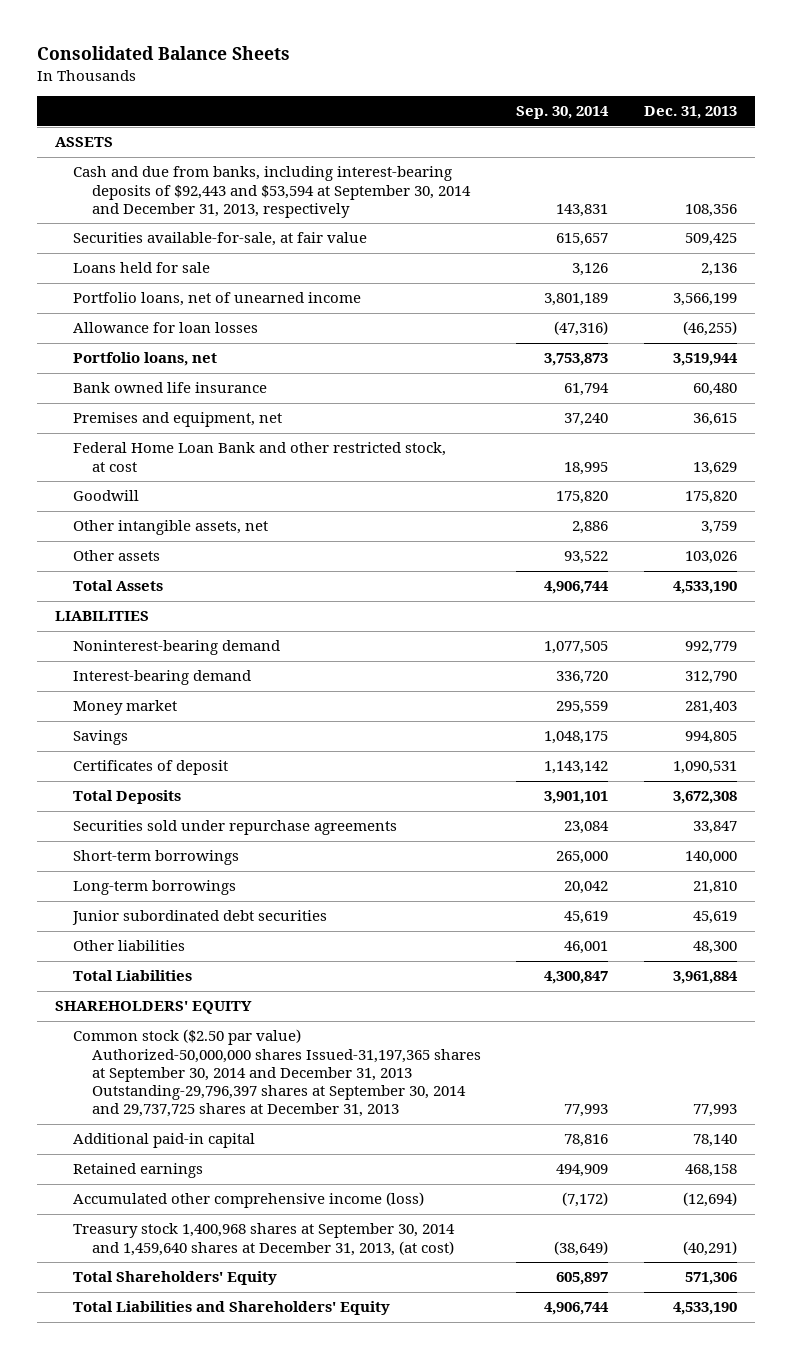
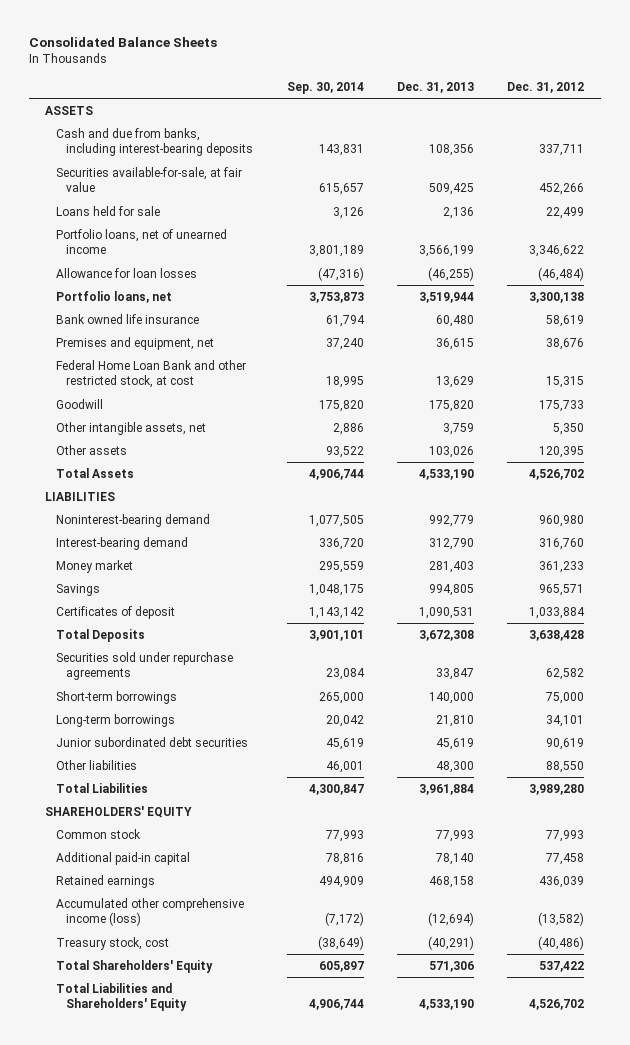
none -> [507,81,585,93] Dec. 31, 2012
[73,166,471,218] Cash and due from banks, including interest-bearing deposits of $92,443 and $53,594 at September 30, 2014 and December 31, 2013, respectively -> [55,127,254,157] Cash and due from banks, including interest-bearing deposits
[73,1029,481,1118] Common stock ($2.50 par value) Authorized-50,000,000 shares Issued-31,197,365 shares at September 30, 2014 and December 31, 2013 Outstanding-29,796,397 shares at September 30, 2014 and 29,737,725 shares at December 31, 2013 -> [55,828,141,839] Common stock
[73,1223,456,1256] Treasury stock 1,400,968 shares at September 30, 2014 and 1,459,640 shares at December 31, 2013, (at cost) -> [55,936,169,950] Treasury stock, cost

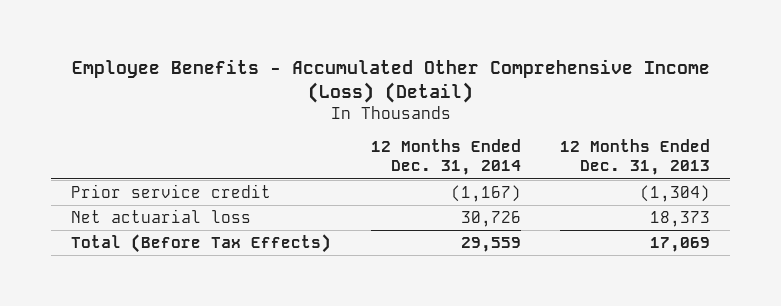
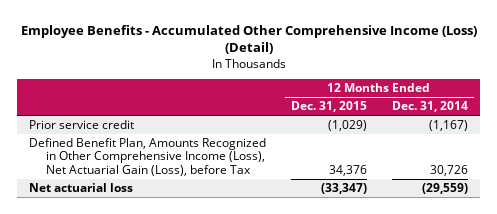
[560,139,711,176] 12 Months Ended Dec. 31, 2013 -> none
none -> [291,101,368,113] Dec. 31, 2015
[70,234,331,254] Total (Before Tax Effects) -> none
none -> [29,138,267,176] Defined Benefit Plan, Amounts Recognized in Other Comprehensive Income (Loss), Net Actuarial Gain (Loss), before Tax
[460,211,521,228] 30,726 -> [421,183,468,195] (29,559)

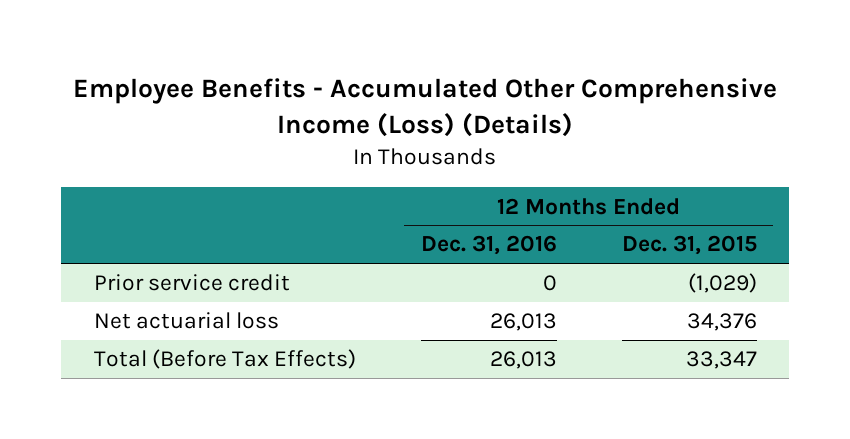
[20,24,477,55] Employee Benefits - Accumulated Other Comprehensive Income (Loss) (Detail) -> [73,78,778,138] Employee Benefits - Accumulated Other Comprehensive Income (Loss) (Details)
[391,101,468,113] Dec. 31, 2014 -> none
none -> [420,235,557,256] Dec. 31, 2016
[29,183,134,193] Net actuarial loss -> none
[29,138,267,176] Defined Benefit Plan, Amounts Recognized in Other Comprehensive Income (Loss), Net Actuarial Gain (Loss), before Tax -> [93,312,279,330] Net actuarial loss
none -> [93,349,356,370] Total (Before Tax Effects)

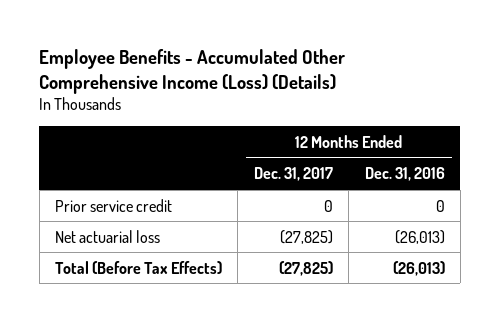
[621,235,757,256] Dec. 31, 2015 -> none
none -> [253,167,333,182] Dec. 31, 2017
[489,313,557,332] 26,013 -> [394,229,445,244] (26,013)
[489,351,557,370] 26,013 -> [392,260,445,276] (26,013)

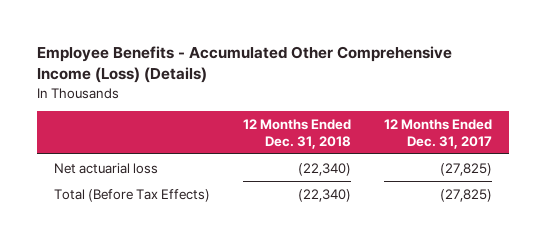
[364,167,445,182] Dec. 31, 2016 -> none
none -> [242,119,351,149] 12 Months Ended Dec. 31, 2018
[55,198,173,212] Prior service credit -> none

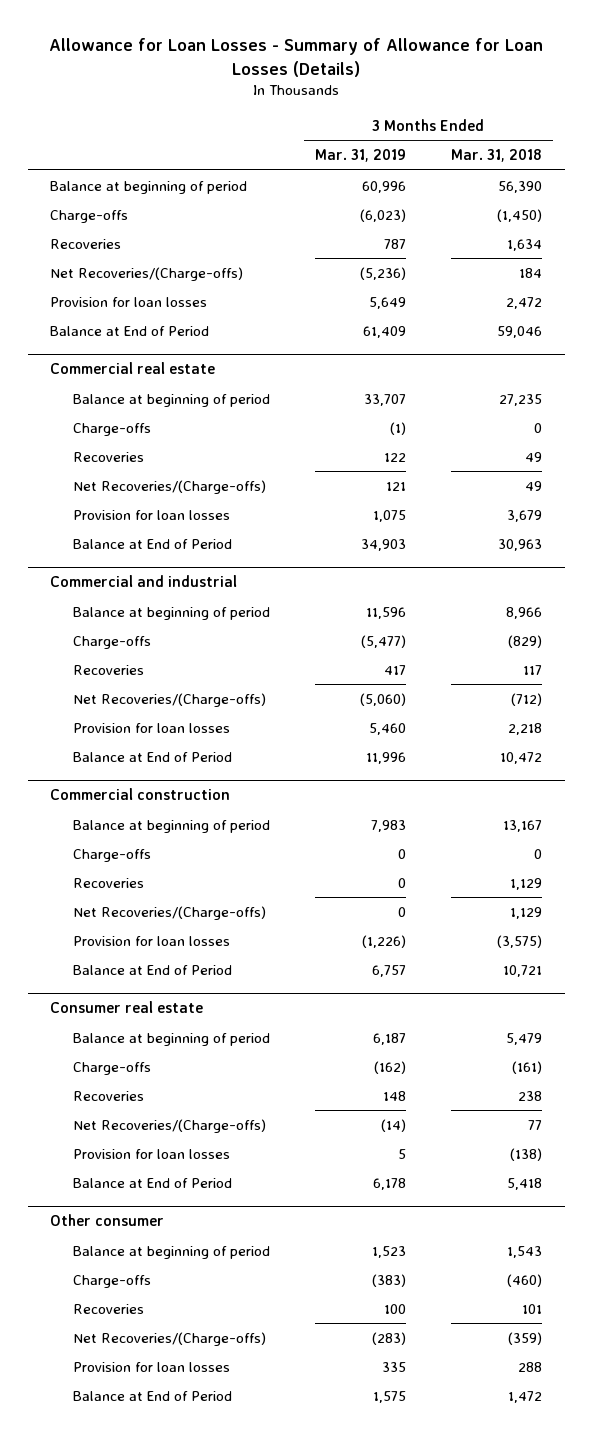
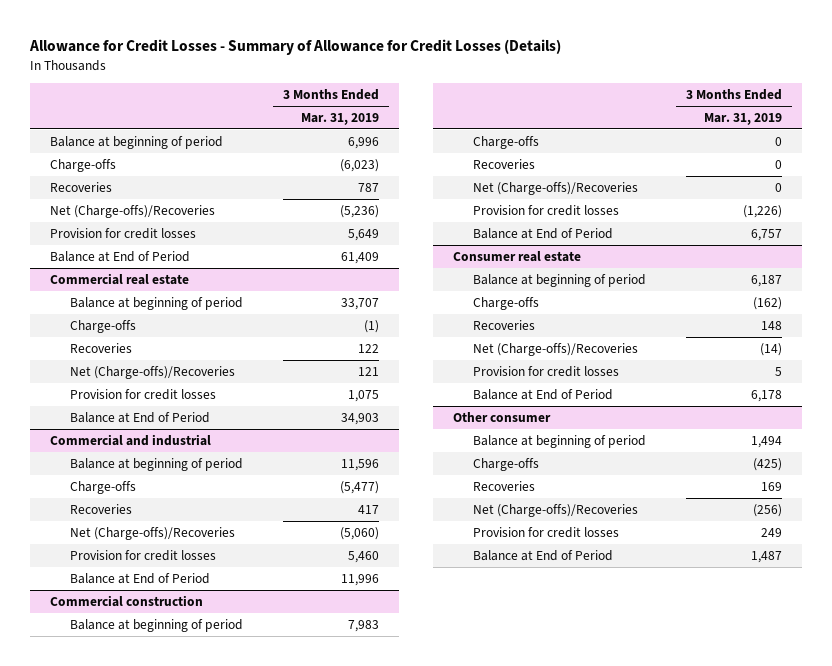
[49,38,544,77] Allowance for Loan Losses - Summary of Allowance for Loan Losses (Details) -> [29,39,562,56] Allowance for Credit Losses - Summary of Allowance for Credit Losses (Details)
[451,149,543,163] Mar. 31, 2018 -> none
[361,180,406,193] 60,996 -> [347,136,379,149] 6,996
[50,266,244,281] Net Recoveries/(Charge-offs) -> [50,204,216,218] Net (Charge-offs)/Recoveries
[50,296,208,307] Provision for loan losses -> [50,227,197,239] Provision for credit losses
[72,479,266,494] Net Recoveries/(Charge-offs) -> [69,365,235,379] Net (Charge-offs)/Recoveries
[72,509,230,520] Provision for loan losses -> [69,388,216,400] Provision for credit losses
[72,692,266,707] Net Recoveries/(Charge-offs) -> [69,526,235,540] Net (Charge-offs)/Recoveries
[72,722,230,733] Provision for loan losses -> [69,549,216,561] Provision for credit losses
[72,905,266,920] Net Recoveries/(Charge-offs) -> [472,181,638,195] Net (Charge-offs)/Recoveries
[72,935,230,946] Provision for loan losses -> [472,204,619,216] Provision for credit losses
[72,1118,266,1133] Net Recoveries/(Charge-offs) -> [472,342,638,356] Net (Charge-offs)/Recoveries
[72,1148,230,1159] Provision for loan losses -> [472,365,619,377] Provision for credit losses
[371,1245,406,1258] 1,523 -> [751,435,783,448] 1,494
[371,1273,406,1287] (383) -> [753,457,783,471] (425)
[383,1303,406,1314] 100 -> [761,481,783,491] 169
[72,1331,266,1346] Net Recoveries/(Charge-offs) -> [472,503,638,517] Net (Charge-offs)/Recoveries
[371,1331,406,1345] (283) -> [753,503,783,517] (256)
[72,1361,230,1372] Provision for loan losses -> [472,526,619,538] Provision for credit losses
[381,1361,406,1372] 335 -> [761,527,783,537] 249
[372,1390,406,1403] 1,575 -> [751,550,783,563] 1,487

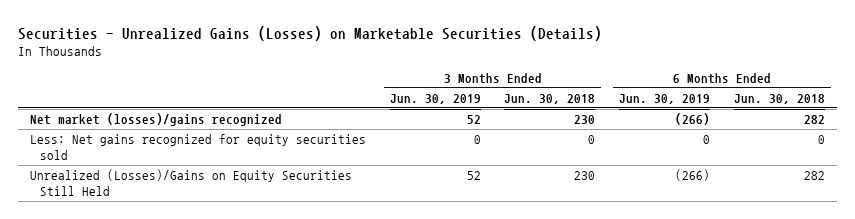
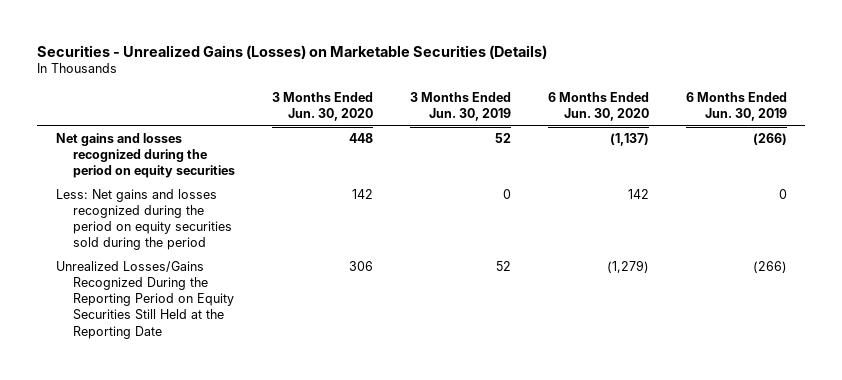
[504,93,596,104] Jun. 30, 2018 -> none
[734,93,826,104] Jun. 30, 2018 -> none
none -> [271,92,373,122] 3 Months Ended Jun. 30, 2020
none -> [547,92,649,122] 6 Months Ended Jun. 30, 2020
[29,113,282,127] Net market (losses)/gains recognized -> [55,133,235,179] Net gains and losses recognized during the period on equity securities
[29,134,366,160] Less: Net gains recognized for equity securities sold -> [55,189,232,251] Less: Net gains and losses recognized during the period on equity securities sold during the period
[29,169,352,196] Unrealized (Losses)/Gains on Equity Securities Still Held -> [55,261,234,339] Unrealized Losses/Gains Recognized During the Reporting Period on Equity Securities Still Held at the Reporting Date

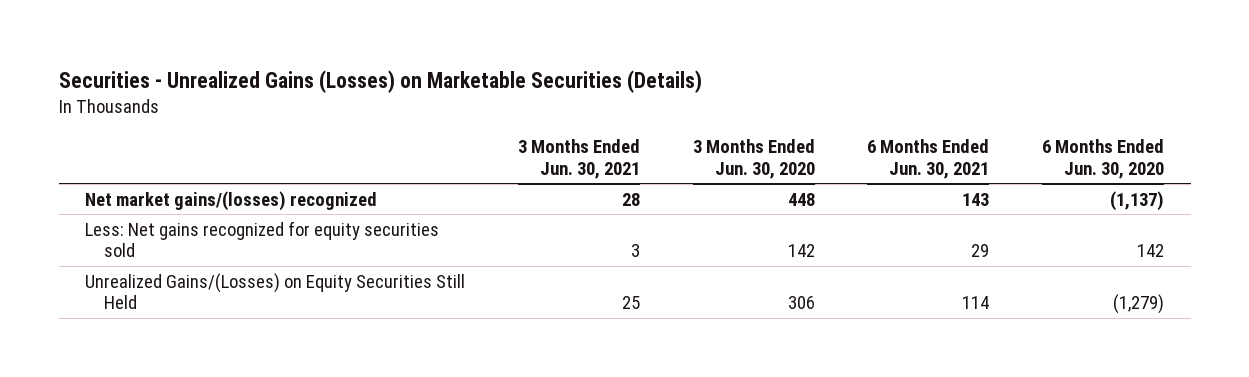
[409,92,511,122] 3 Months Ended Jun. 30, 2019 -> none
[685,92,787,122] 6 Months Ended Jun. 30, 2019 -> none
none -> [518,139,641,180] 3 Months Ended Jun. 30, 2021
none -> [867,139,990,180] 6 Months Ended Jun. 30, 2021
[55,133,235,179] Net gains and losses recognized during the period on equity securities -> [85,190,378,211] Net market gains/(losses) recognized
[55,189,232,251] Less: Net gains and losses recognized during the period on equity securities sold during the period -> [85,220,440,258] Less: Net gains recognized for equity securities sold
[55,261,234,339] Unrealized Losses/Gains Recognized During the Reporting Period on Equity Securities Still Held at the Reporting Date -> [85,272,466,310] Unrealized Gains/(Losses) on Equity Securities Still Held

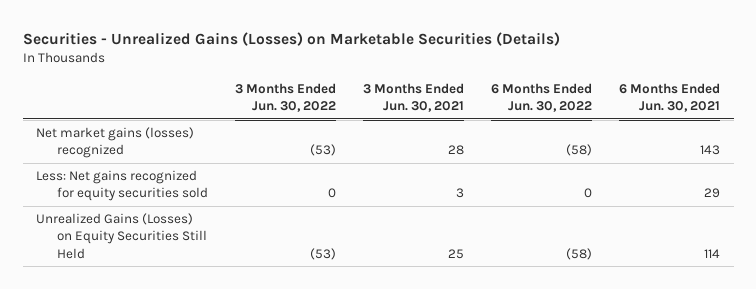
[692,139,815,180] 3 Months Ended Jun. 30, 2020 -> none
[1042,139,1165,180] 6 Months Ended Jun. 30, 2020 -> none
none -> [235,82,337,112] 3 Months Ended Jun. 30, 2022
none -> [491,82,593,112] 6 Months Ended Jun. 30, 2022
[85,190,378,211] Net market gains/(losses) recognized -> [36,127,195,159] Net market gains (losses) recognized
[85,272,466,310] Unrealized Gains/(Losses) on Equity Securities Still Held -> [36,213,208,259] Unrealized Gains (Losses) on Equity Securities Still Held

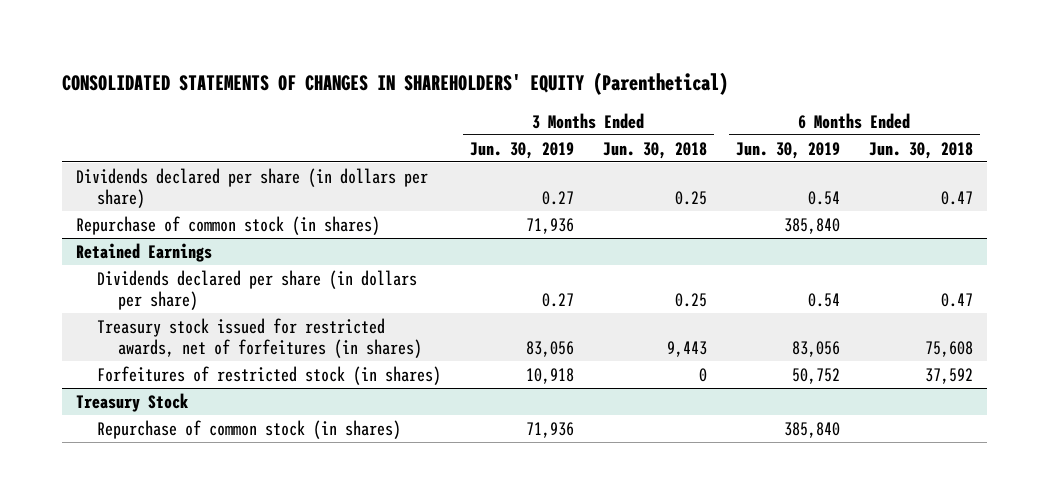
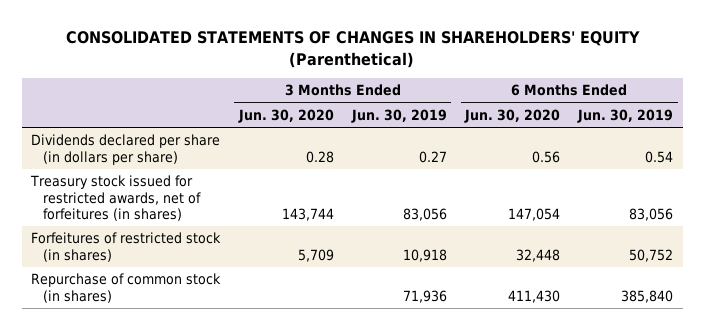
[602,141,707,159] Jun. 30, 2018 -> none
[868,141,973,159] Jun. 30, 2018 -> none
none -> [237,108,334,123] Jun. 30, 2020
none -> [464,108,561,123] Jun. 30, 2020
[76,215,381,235] Repurchase of common stock (in shares) -> none
[76,242,213,262] Retained Earnings -> none
[96,269,417,310] Dividends declared per share (in dollars per share) -> none
[76,392,190,412] Treasury Stock -> none

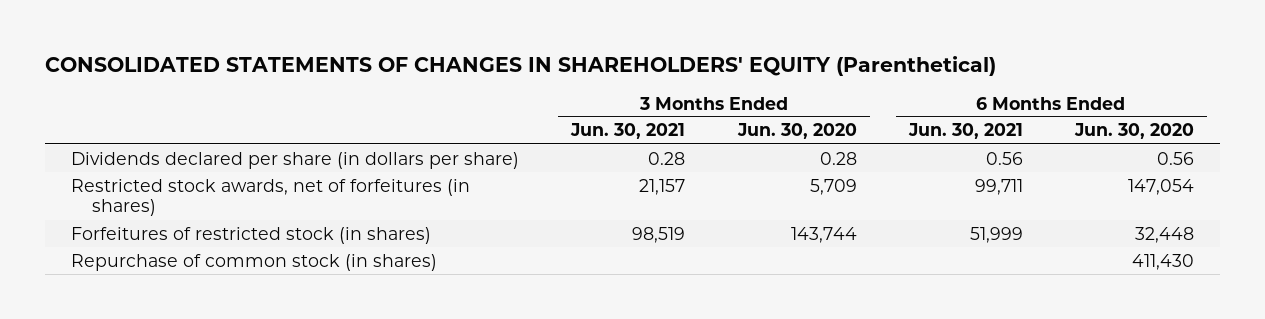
[350,108,447,123] Jun. 30, 2019 -> none
[577,108,674,123] Jun. 30, 2019 -> none
none -> [570,123,686,140] Jun. 30, 2021
none -> [907,123,1023,140] Jun. 30, 2021
[30,175,202,221] Treasury stock issued for restricted awards, net of forfeitures (in shares) -> [71,178,471,217] Restricted stock awards, net of forfeitures (in shares)
[281,207,334,221] 143,744 -> [809,178,857,195] 5,709
[297,248,334,262] 5,709 -> [790,226,857,243] 143,744

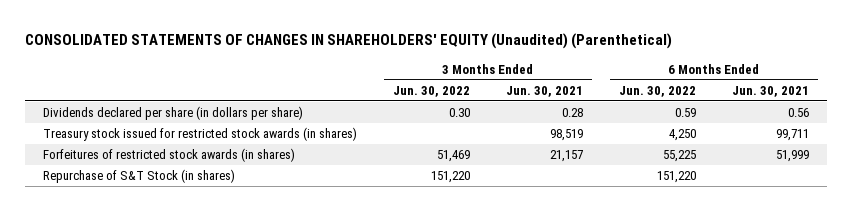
[45,56,997,77] CONSOLIDATED STATEMENTS OF CHANGES IN SHAREHOLDERS' EQUITY (Parenthetical) -> [24,33,672,50] CONSOLIDATED STATEMENTS OF CHANGES IN SHAREHOLDERS' EQUITY (Unaudited) (Parenthetical)
[736,123,857,140] Jun. 30, 2020 -> none
[1073,123,1194,140] Jun. 30, 2020 -> none
none -> [393,85,471,97] Jun. 30, 2022
none -> [619,85,697,97] Jun. 30, 2022
[71,178,471,217] Restricted stock awards, net of forfeitures (in shares) -> [42,127,357,142] Treasury stock issued for restricted stock awards (in shares)
[639,178,686,195] 21,157 -> [550,129,584,142] 98,519
[71,226,432,244] Forfeitures of restricted stock (in shares) -> [42,148,295,163] Forfeitures of restricted stock awards (in shares)
[632,226,686,243] 98,519 -> [550,150,584,163] 21,157
[71,253,438,271] Repurchase of common stock (in shares) -> [42,169,235,184] Repurchase of S&T Stock (in shares)

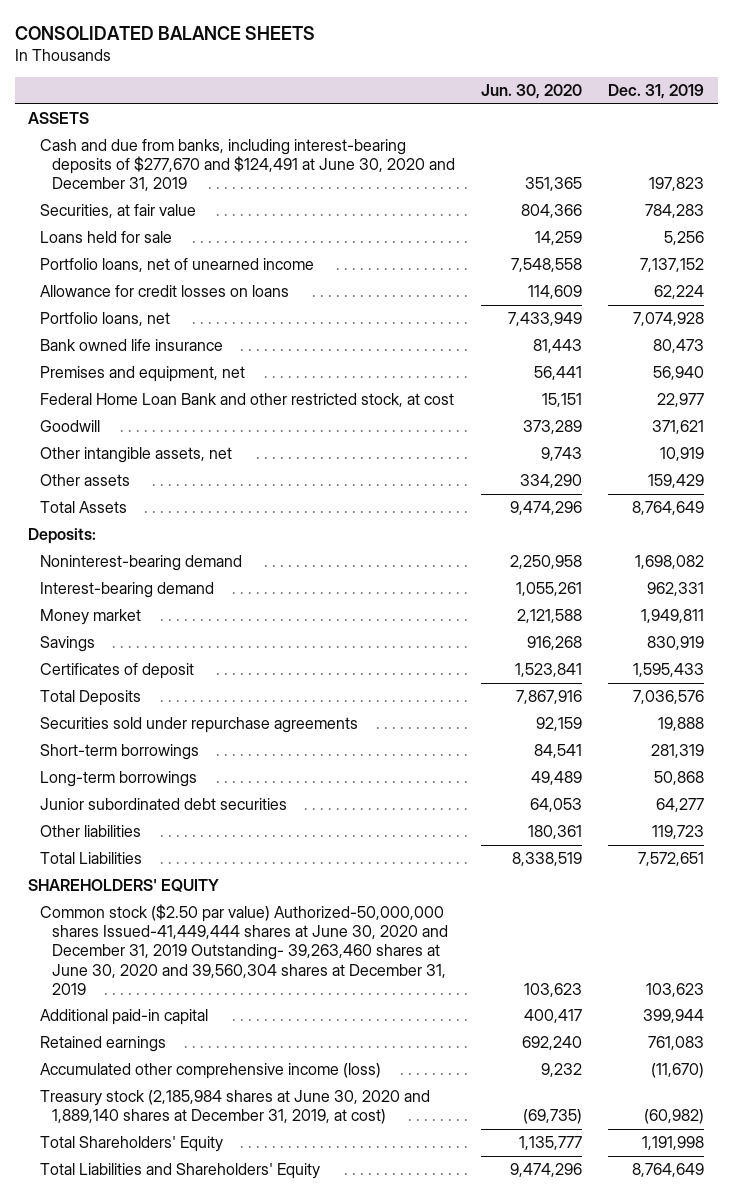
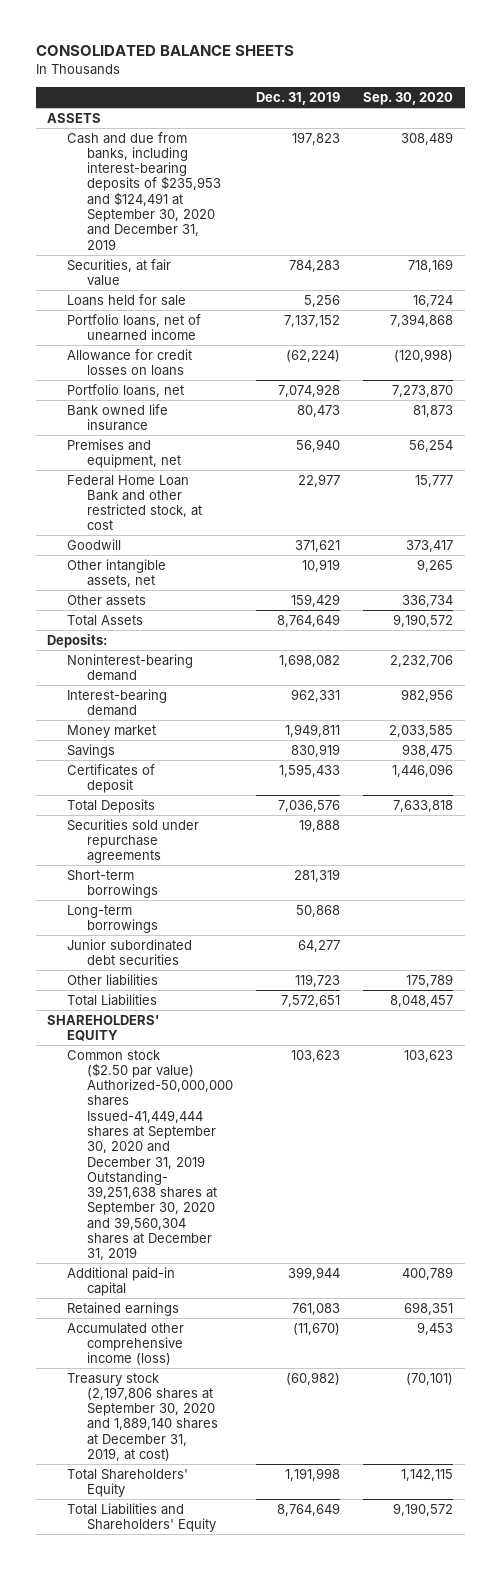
[481,84,583,100] Jun. 30, 2020 -> none
none -> [363,92,454,106] Sep. 30, 2020
[40,139,456,192] Cash and due from banks, including interest-bearing deposits of $277,670 and $124,491 at June 30, 2020 and December 31, 2019 -> [67,131,221,250] Cash and due from banks, including interest-bearing deposits of $235,953 and $124,491 at September 30, 2020 and December 31, 2019
[654,285,705,300] 62,224 -> [286,349,341,362] (62,224)
[40,904,449,995] Common stock ($2.50 par value) Authorized-50,000,000 shares Issued-41,449,444 shares at June 30, 2020 and December 31, 2019 Outstanding- 39,263,460 shares at June 30, 2020 and 39,560,304 shares at December 31, 2019 -> [67,1049,233,1261] Common stock ($2.50 par value) Authorized-50,000,000 shares Issued-41,449,444 shares at September 30, 2020 and December 31, 2019 Outstanding- 39,251,638 shares at September 30, 2020 and 39,560,304 shares at December 31, 2019
[40,1090,431,1125] Treasury stock (2,185,984 shares at June 30, 2020 and 1,889,140 shares at December 31, 2019, at cost) -> [67,1372,218,1462] Treasury stock (2,197,806 shares at September 30, 2020 and 1,889,140 shares at December 31, 2019, at cost)

